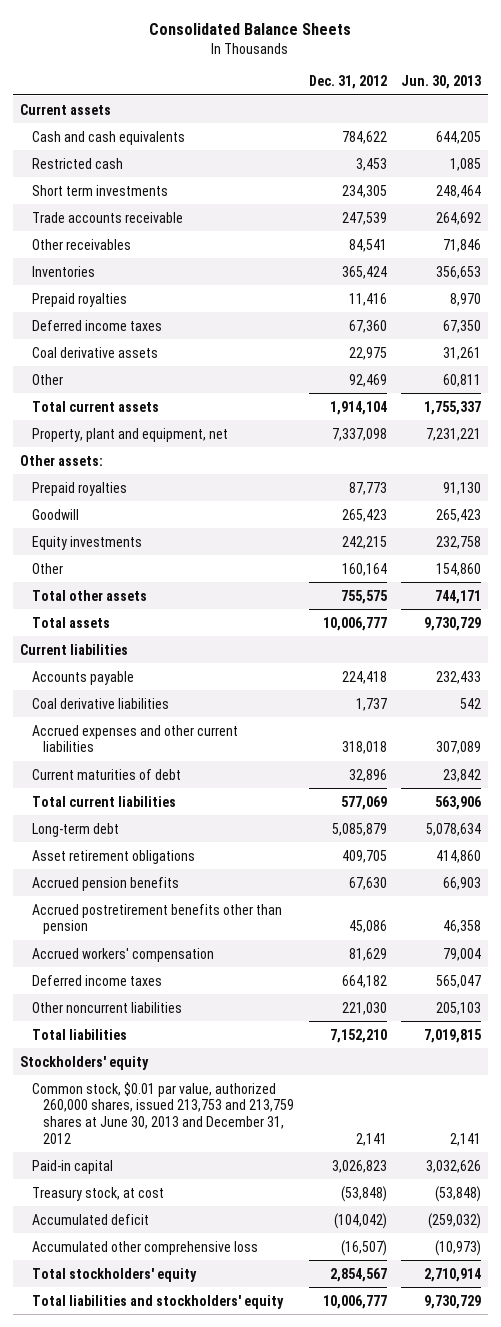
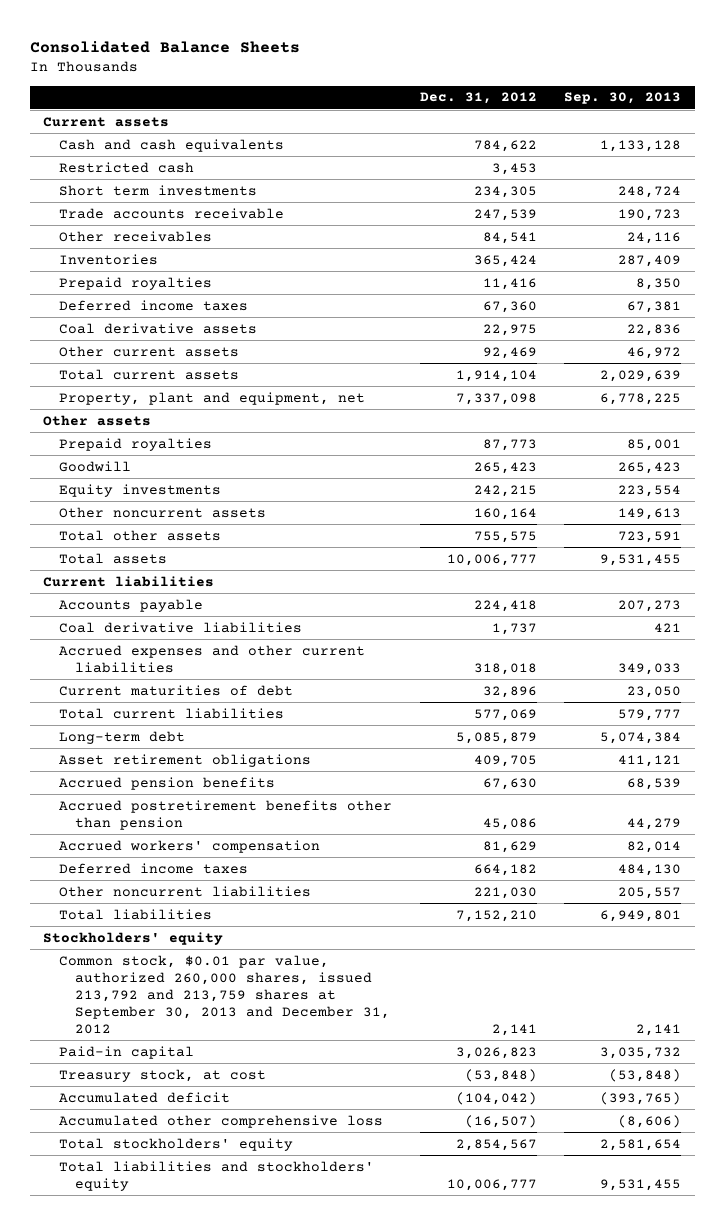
[400,74,481,89] Jun. 30, 2013 -> none
none -> [564,92,682,105] Sep. 30, 2013
[31,373,63,385] Other -> [59,345,240,357] Other current assets
[20,454,104,466] Other assets: -> [43,414,152,426] Other assets
[31,562,63,574] Other -> [59,506,267,518] Other noncurrent assets
[31,1081,295,1144] Common stock, $0.01 par value, authorized 260,000 shares, issued 213,753 and 213,759 shares at June 30, 2013 and December 31, 2012 -> [59,954,390,1034] Common stock, $0.01 par value, authorized 260,000 shares, issued 213,792 and 213,759 shares at September 30, 2013 and December 31, 2012

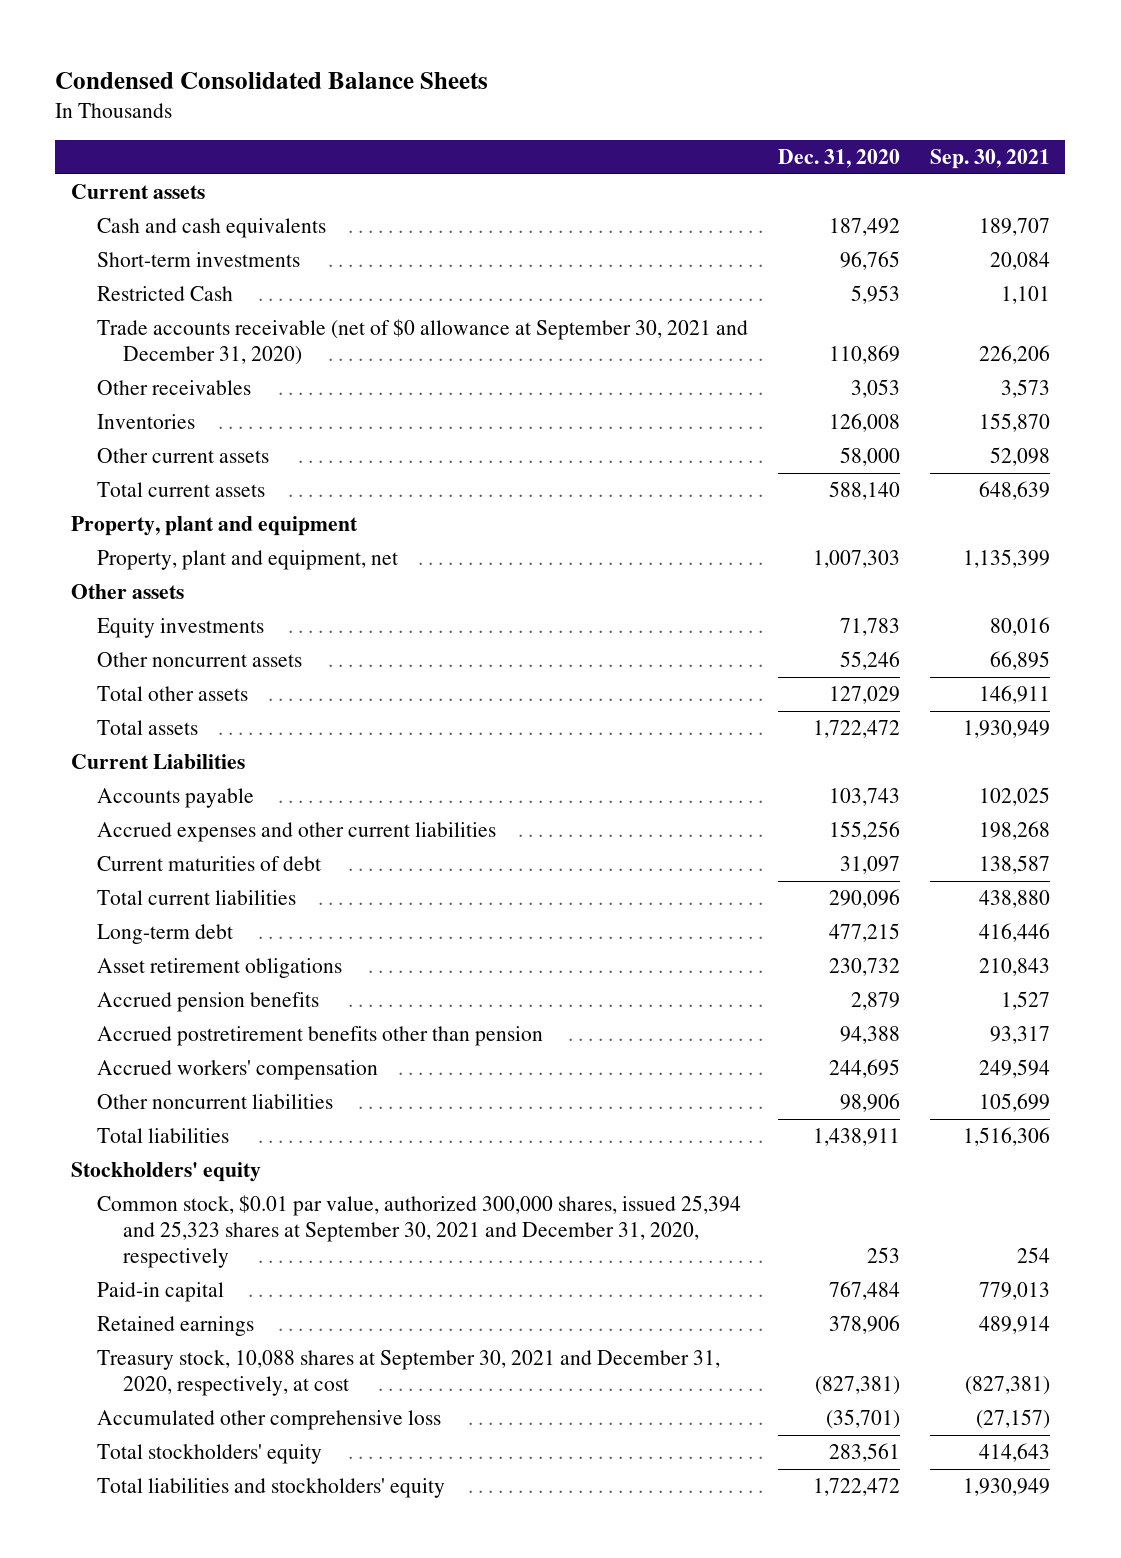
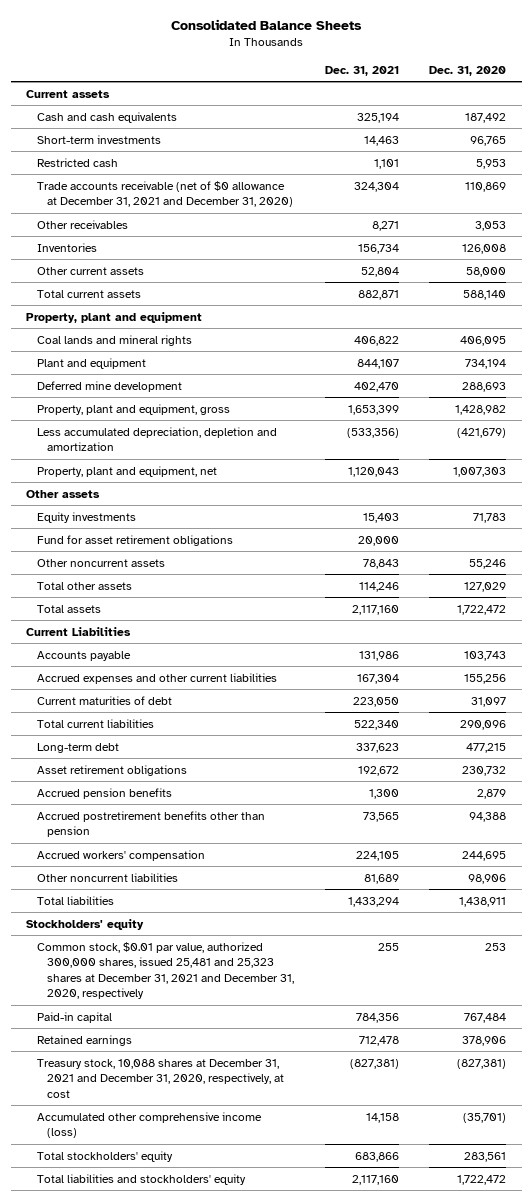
[55,72,489,90] Condensed Consolidated Balance Sheets -> [171,18,363,30] Consolidated Balance Sheets
[930,149,1051,170] Sep. 30, 2021 -> none
none -> [324,65,399,76] Dec. 31, 2021
[96,286,233,302] Restricted Cash -> [36,157,118,167] Restricted cash
[96,319,748,366] Trade accounts receivable (net of $0 allowance at September 30, 2021 and December 31, 2020) -> [36,180,294,208] Trade accounts receivable (net of $0 allowance at December 31, 2021 and December 31, 2020)
none -> [36,334,192,346] Coal lands and mineral rights
none -> [36,357,146,369] Plant and equipment
none -> [36,380,182,392] Deferred mine development
none -> [36,403,230,415] Property, plant and equipment, gross
none -> [36,426,277,452] Less accumulated depreciation, depletion and amortization
none -> [36,534,233,546] Fund for asset retirement obligations
[96,1195,741,1269] Common stock, $0.01 par value, authorized 300,000 shares, issued 25,394 and 25,323 shares at September 30, 2021 and December 31, 2020, respectively -> [36,941,295,1000] Common stock, $0.01 par value, authorized 300,000 shares, issued 25,481 and 25,323 shares at December 31, 2021 and December 31, 2020, respectively
[96,1350,720,1397] Treasury stock, 10,088 shares at September 30, 2021 and December 31, 2020, respectively, at cost -> [36,1058,285,1098] Treasury stock, 10,088 shares at December 31, 2021 and December 31, 2020, respectively, at cost
[96,1410,441,1431] Accumulated other comprehensive loss -> [36,1111,262,1139] Accumulated other comprehensive income (loss)

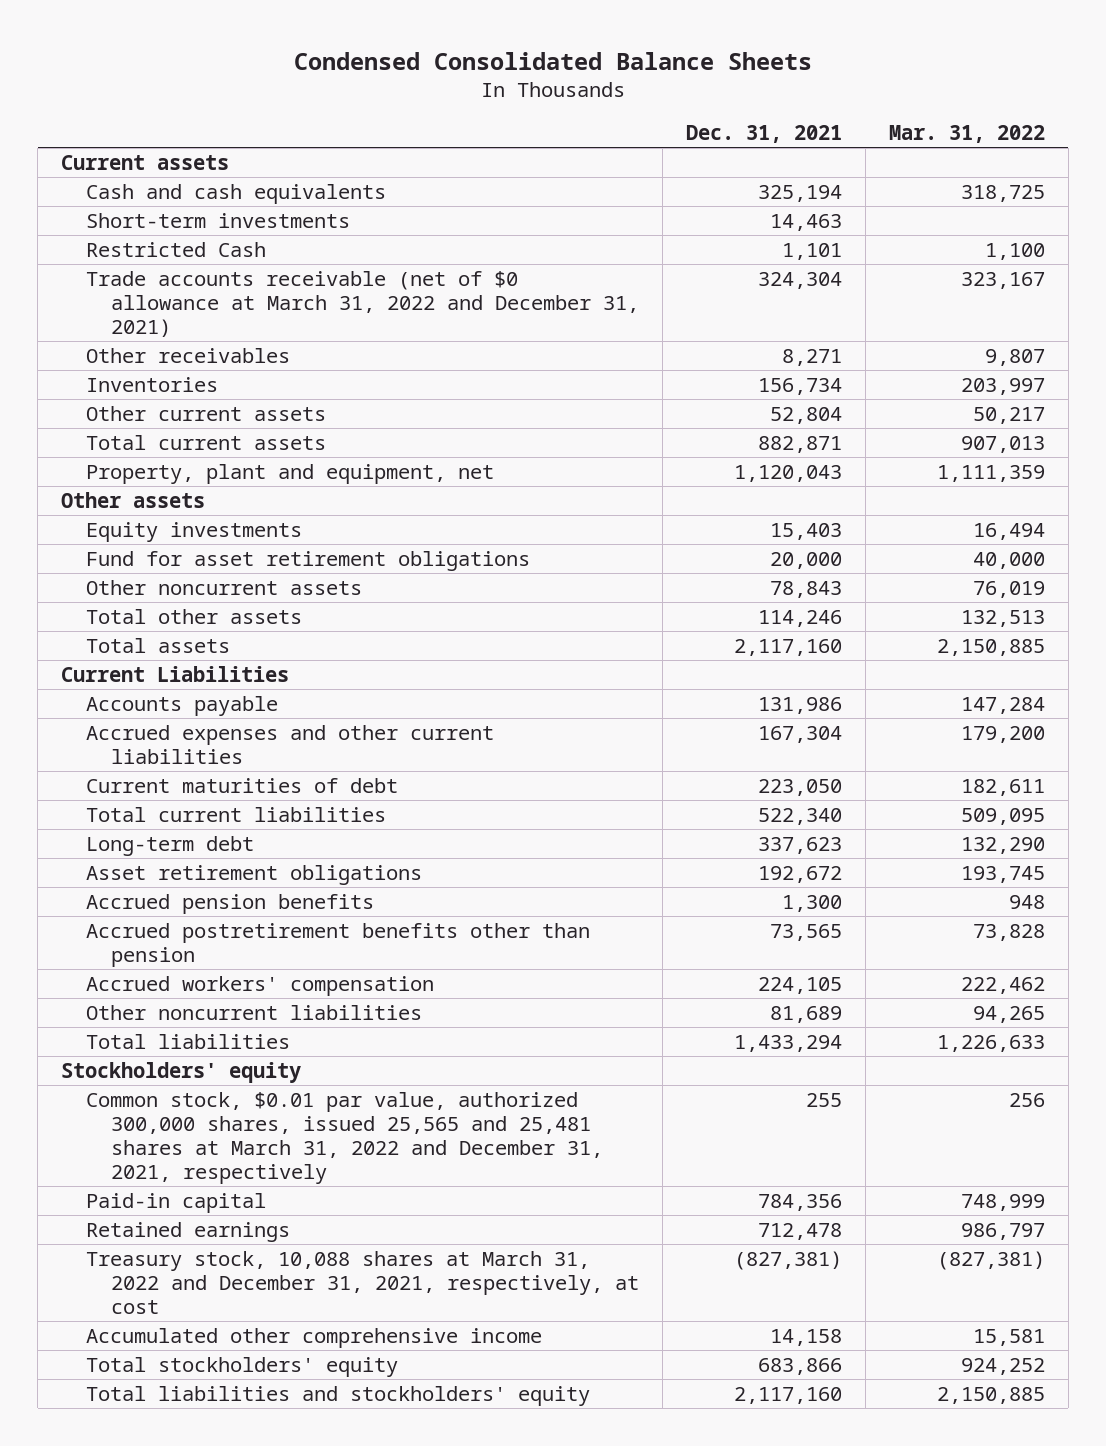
[171,18,363,30] Consolidated Balance Sheets -> [294,51,813,70] Condensed Consolidated Balance Sheets
[429,65,507,76] Dec. 31, 2020 -> none
none -> [888,125,1045,144] Mar. 31, 2022
[36,157,118,167] Restricted cash -> [86,242,267,258] Restricted Cash
[36,180,294,208] Trade accounts receivable (net of $0 allowance at December 31, 2021 and December 31, 2020) -> [86,271,640,338] Trade accounts receivable (net of $0 allowance at March 31, 2022 and December 31, 2021)
[25,311,202,323] Property, plant and equipment -> none
[36,334,192,346] Coal lands and mineral rights -> none
[36,357,146,369] Plant and equipment -> none
[36,380,182,392] Deferred mine development -> none
[36,403,230,415] Property, plant and equipment, gross -> none
[36,426,277,452] Less accumulated depreciation, depletion and amortization -> none
[36,941,295,1000] Common stock, $0.01 par value, authorized 300,000 shares, issued 25,481 and 25,323 shares at December 31, 2021 and December 31, 2020, respectively -> [86,1092,604,1184] Common stock, $0.01 par value, authorized 300,000 shares, issued 25,565 and 25,481 shares at March 31, 2022 and December 31, 2021, respectively
[36,1058,285,1098] Treasury stock, 10,088 shares at December 31, 2021 and December 31, 2020, respectively, at cost -> [86,1251,640,1315] Treasury stock, 10,088 shares at March 31, 2022 and December 31, 2021, respectively, at cost
[36,1111,262,1139] Accumulated other comprehensive income (loss) -> [86,1328,543,1349] Accumulated other comprehensive income

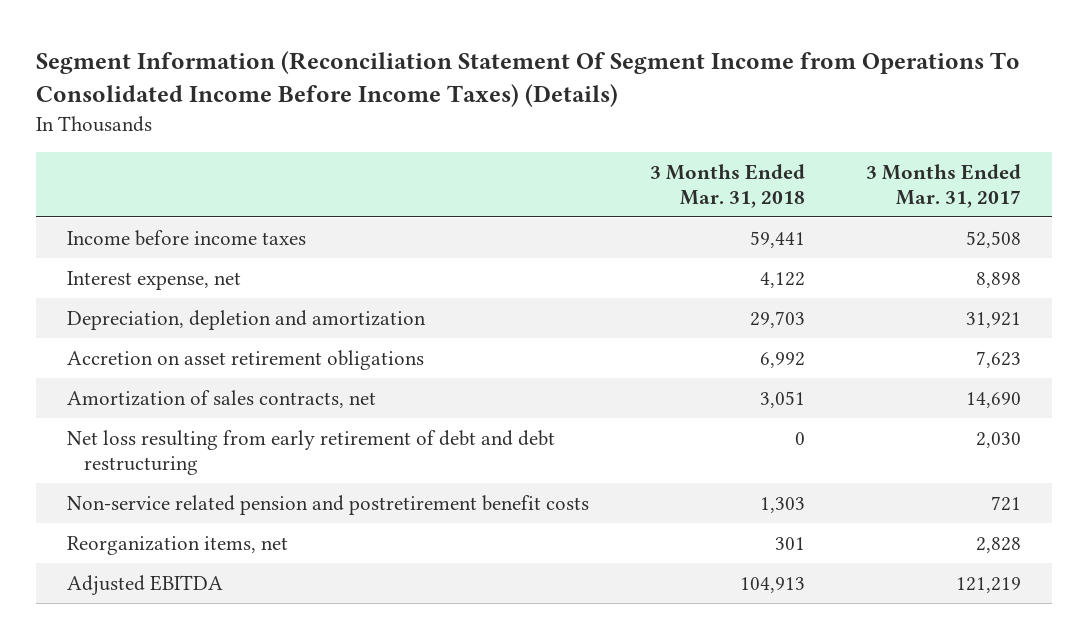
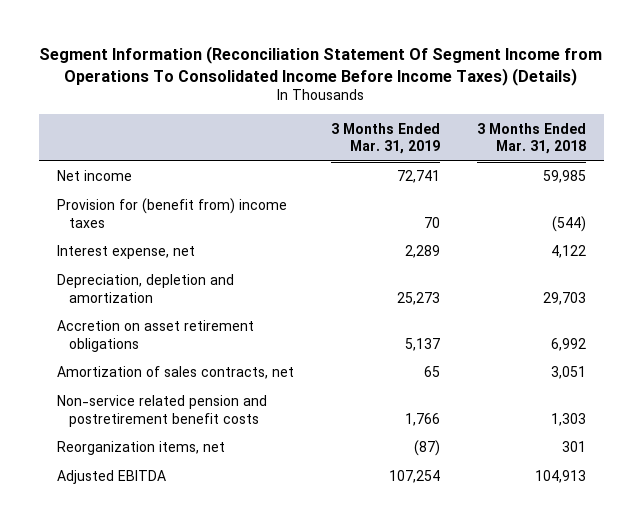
[866,163,1022,208] 3 Months Ended Mar. 31, 2017 -> none
none -> [330,122,440,155] 3 Months Ended Mar. 31, 2019
[66,229,306,246] Income before income taxes -> none
none -> [57,170,133,182] Net income
none -> [57,198,288,228] Provision for (benefit from) income taxes
[66,429,555,475] Net loss resulting from early retirement of debt and debt restructuring -> none

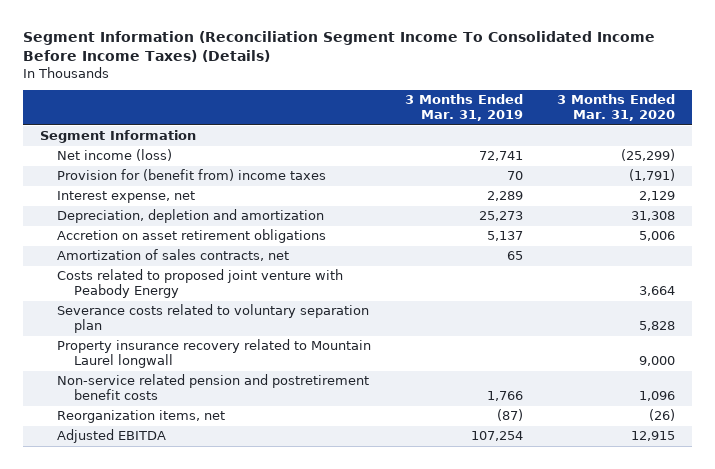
[39,46,603,86] Segment Information (Reconciliation Statement Of Segment Income from Operations To Consolidated Income Before Income Taxes) (Details) -> [22,31,655,63] Segment Information (Reconciliation Segment Income To Consolidated Income Before Income Taxes) (Details)
[476,122,586,155] 3 Months Ended Mar. 31, 2018 -> none
none -> [557,94,676,122] 3 Months Ended Mar. 31, 2020
none -> [39,130,196,144] Segment Information
[57,170,133,182] Net income -> [57,149,173,162] Net income (loss)
none -> [57,269,344,299] Costs related to proposed joint venture with Peabody Energy
none -> [57,304,370,334] Severance costs related to voluntary separation plan
none -> [57,339,372,369] Property insurance recovery related to Mountain Laurel longwall

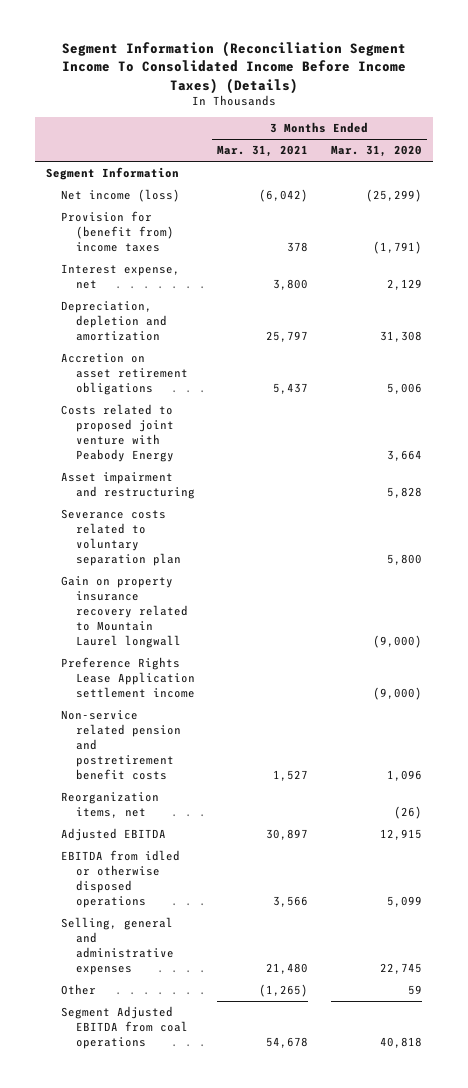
[405,94,524,122] 3 Months Ended Mar. 31, 2019 -> none
none -> [217,145,309,158] Mar. 31, 2021
[57,249,290,262] Amortization of sales contracts, net -> none
none -> [60,472,195,500] Asset impairment and restructuring
[639,321,676,332] 5,828 -> [386,554,422,566] 5,800
[57,339,372,369] Property insurance recovery related to Mountain Laurel longwall -> [60,576,188,649] Gain on property insurance recovery related to Mountain Laurel longwall
[639,356,676,367] 9,000 -> [372,635,422,649] (9,000)
none -> [60,657,195,699] Preference Rights Lease Application settlement income
none -> [60,850,180,909] EBITDA from idled or otherwise disposed operations
none -> [60,917,174,976] Selling, general and administrative expenses
none -> [60,984,96,996] Other
none -> [60,1006,188,1050] Segment Adjusted EBITDA from coal operations

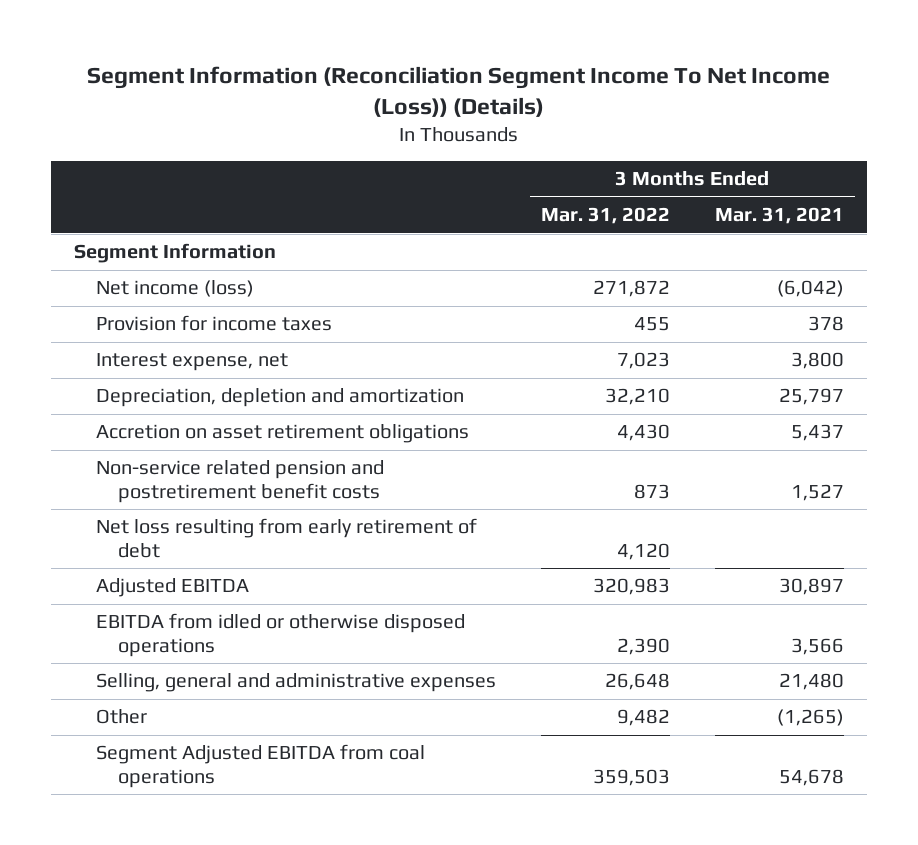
[61,41,406,94] Segment Information (Reconciliation Segment Income To Consolidated Income Before Income Taxes) (Details) -> [87,65,831,117] Segment Information (Reconciliation Segment Income To Net Income (Loss)) (Details)
[330,145,422,158] Mar. 31, 2020 -> none
none -> [540,207,670,225] Mar. 31, 2022
[60,211,174,253] Provision for (benefit from) income taxes -> [95,315,332,332] Provision for income taxes
[60,404,174,463] Costs related to proposed joint venture with Peabody Energy -> none
[60,472,195,500] Asset impairment and restructuring -> none
[60,509,181,567] Severance costs related to voluntary separation plan -> none
[60,576,188,649] Gain on property insurance recovery related to Mountain Laurel longwall -> none
[60,657,195,699] Preference Rights Lease Application settlement income -> none
[60,792,159,819] Reorganization items, net -> none
none -> [95,518,477,558] Net loss resulting from early retirement of debt

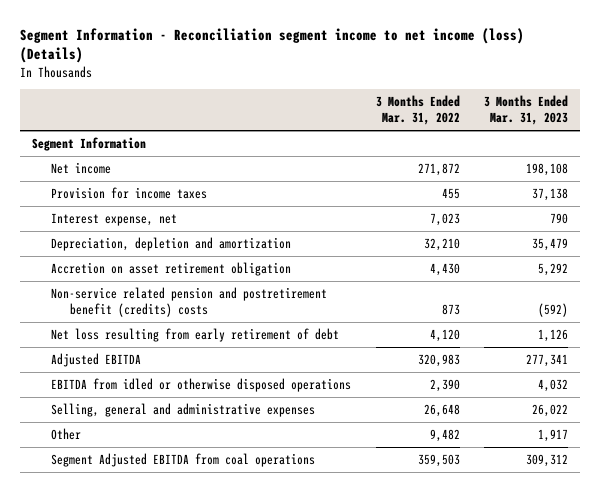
[87,65,831,117] Segment Information (Reconciliation Segment Income To Net Income (Loss)) (Details) -> [19,27,524,64] Segment Information - Reconciliation segment income to net income (loss) (Details)
[715,207,845,225] Mar. 31, 2021 -> none
none -> [484,95,569,126] 3 Months Ended Mar. 31, 2023
[95,280,254,298] Net income (loss) -> [50,161,111,174] Net income
[95,424,469,444] Accretion on asset retirement obligations -> [50,261,291,276] Accretion on asset retirement obligation
[95,460,384,503] Non-service related pension and postretirement benefit costs -> [50,286,327,317] Non-service related pension and postretirement benefit (credits) costs

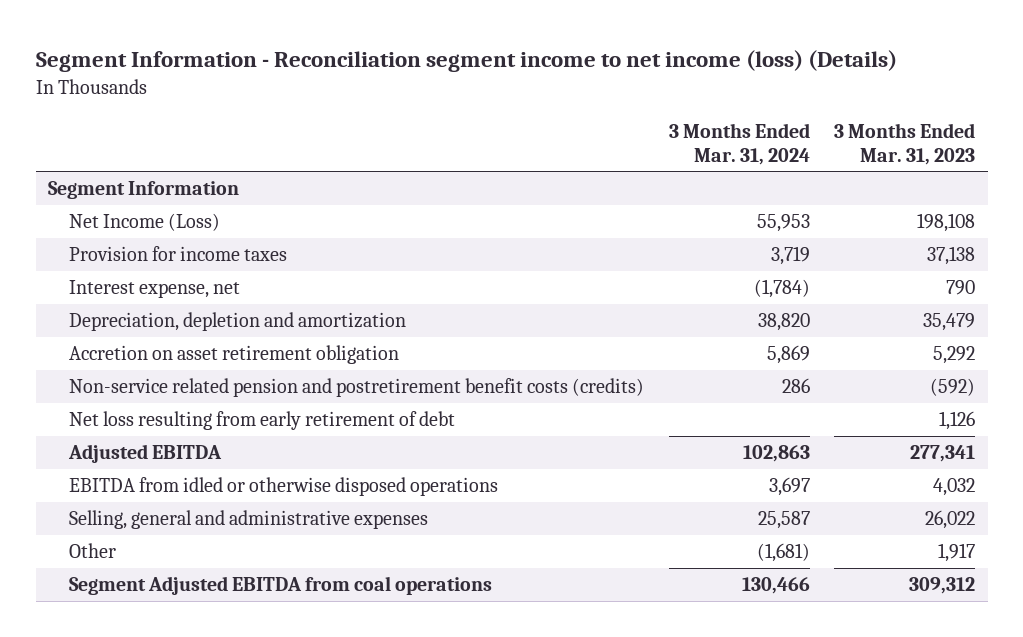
[375,95,460,126] 3 Months Ended Mar. 31, 2022 -> none
none -> [668,122,810,165] 3 Months Ended Mar. 31, 2024
[50,161,111,174] Net income -> [69,213,221,232] Net Income (Loss)
[50,286,327,317] Non-service related pension and postretirement benefit (credits) costs -> [69,378,645,398] Non-service related pension and postretirement benefit costs (credits)

